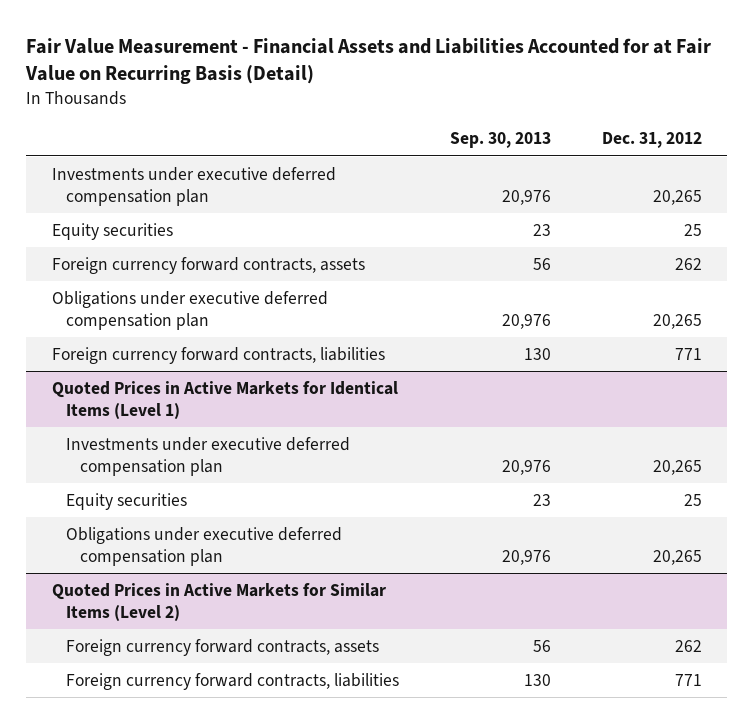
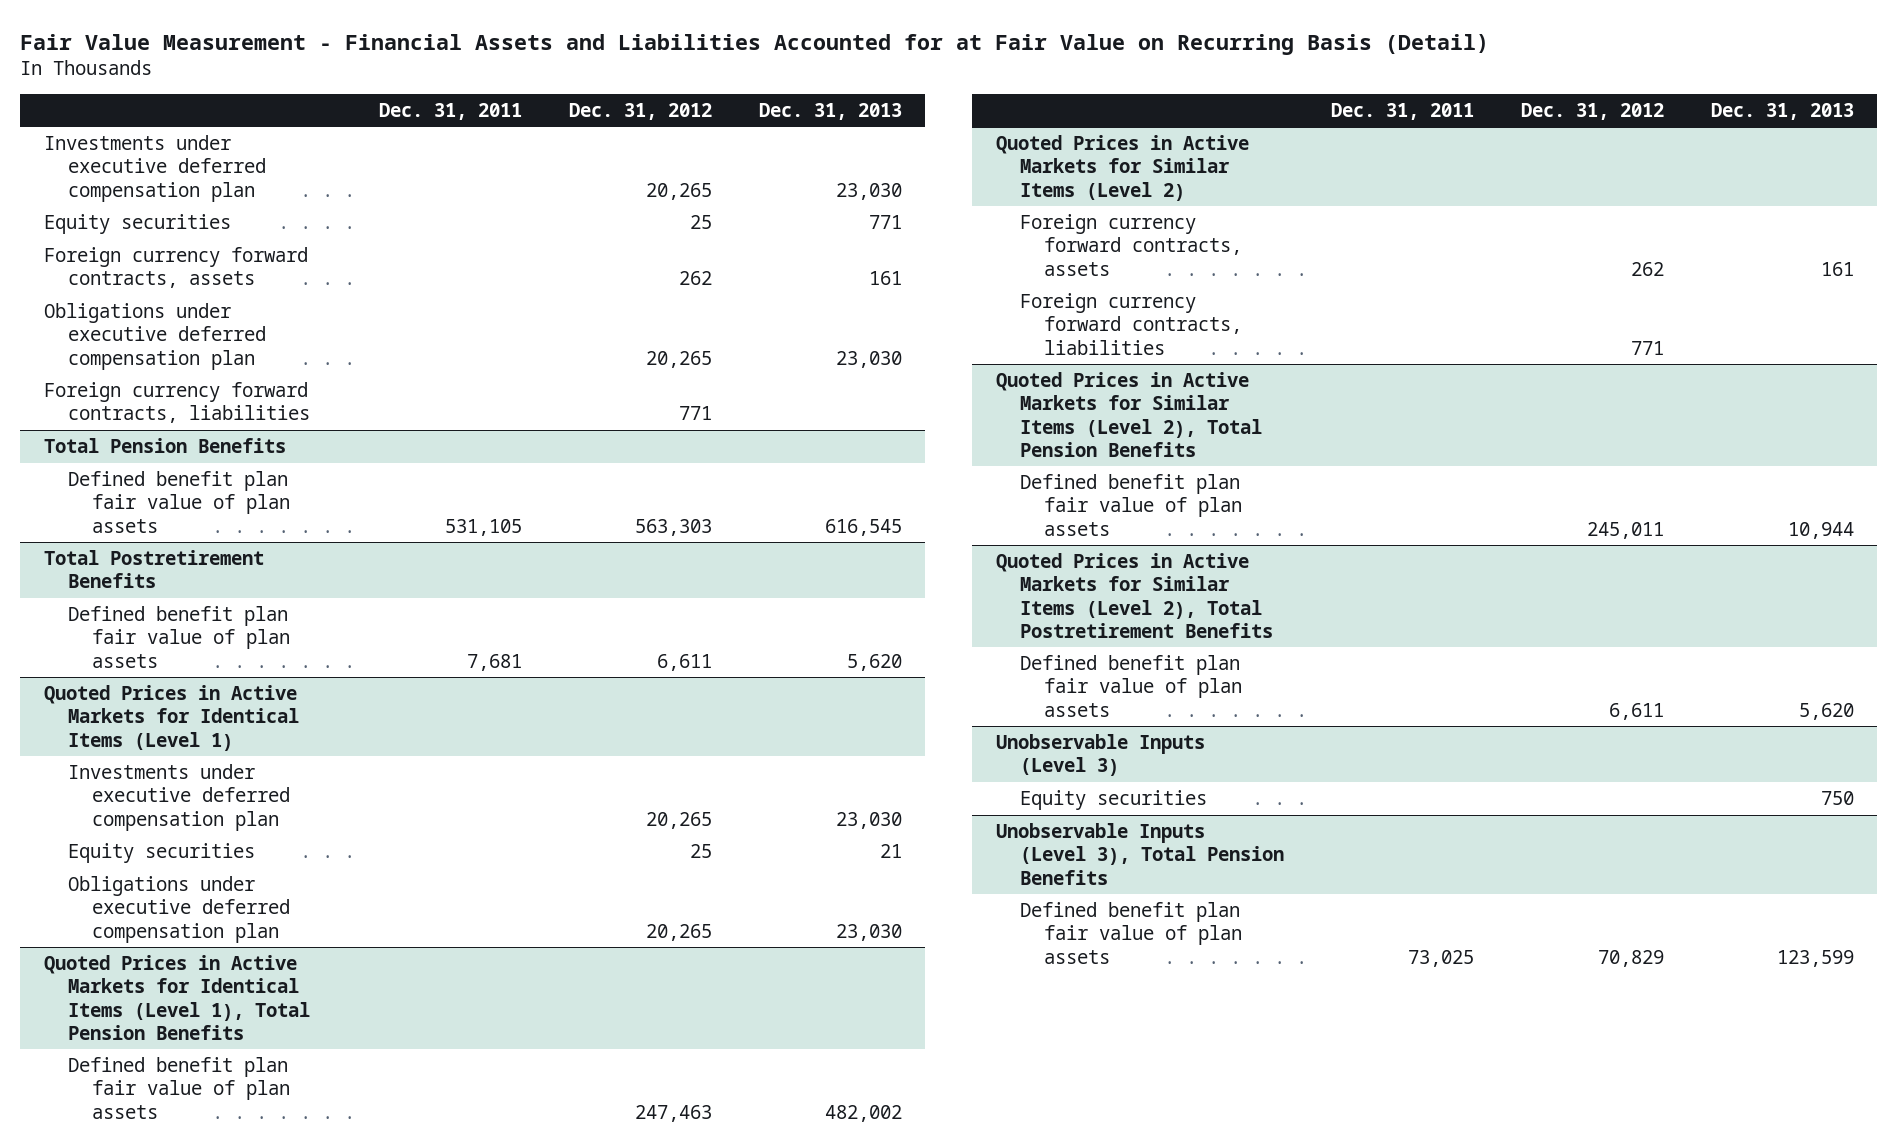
[449,132,551,149] Sep. 30, 2013 -> none
none -> [378,103,522,121] Dec. 31, 2011
none -> [758,103,902,121] Dec. 31, 2013
none -> [43,438,286,454] Total Pension Benefits
none -> [67,471,290,533] Defined benefit plan fair value of plan assets
none -> [43,550,264,589] Total Postretirement Benefits
none -> [67,606,290,668] Defined benefit plan fair value of plan assets
none -> [43,955,310,1040] Quoted Prices in Active Markets for Identical Items (Level 1), Total Pension Benefits
none -> [67,1057,290,1119] Defined benefit plan fair value of plan assets
none -> [995,372,1262,457] Quoted Prices in Active Markets for Similar Items (Level 2), Total Pension Benefits
none -> [1019,474,1242,536] Defined benefit plan fair value of plan assets
none -> [995,553,1273,638] Quoted Prices in Active Markets for Similar Items (Level 2), Total Postretirement Benefits
none -> [1019,655,1242,717] Defined benefit plan fair value of plan assets
none -> [995,734,1205,777] Unobservable Inputs (Level 3)
none -> [1019,790,1207,811] Equity securities
none -> [995,823,1284,885] Unobservable Inputs (Level 3), Total Pension Benefits
none -> [1019,902,1242,964] Defined benefit plan fair value of plan assets

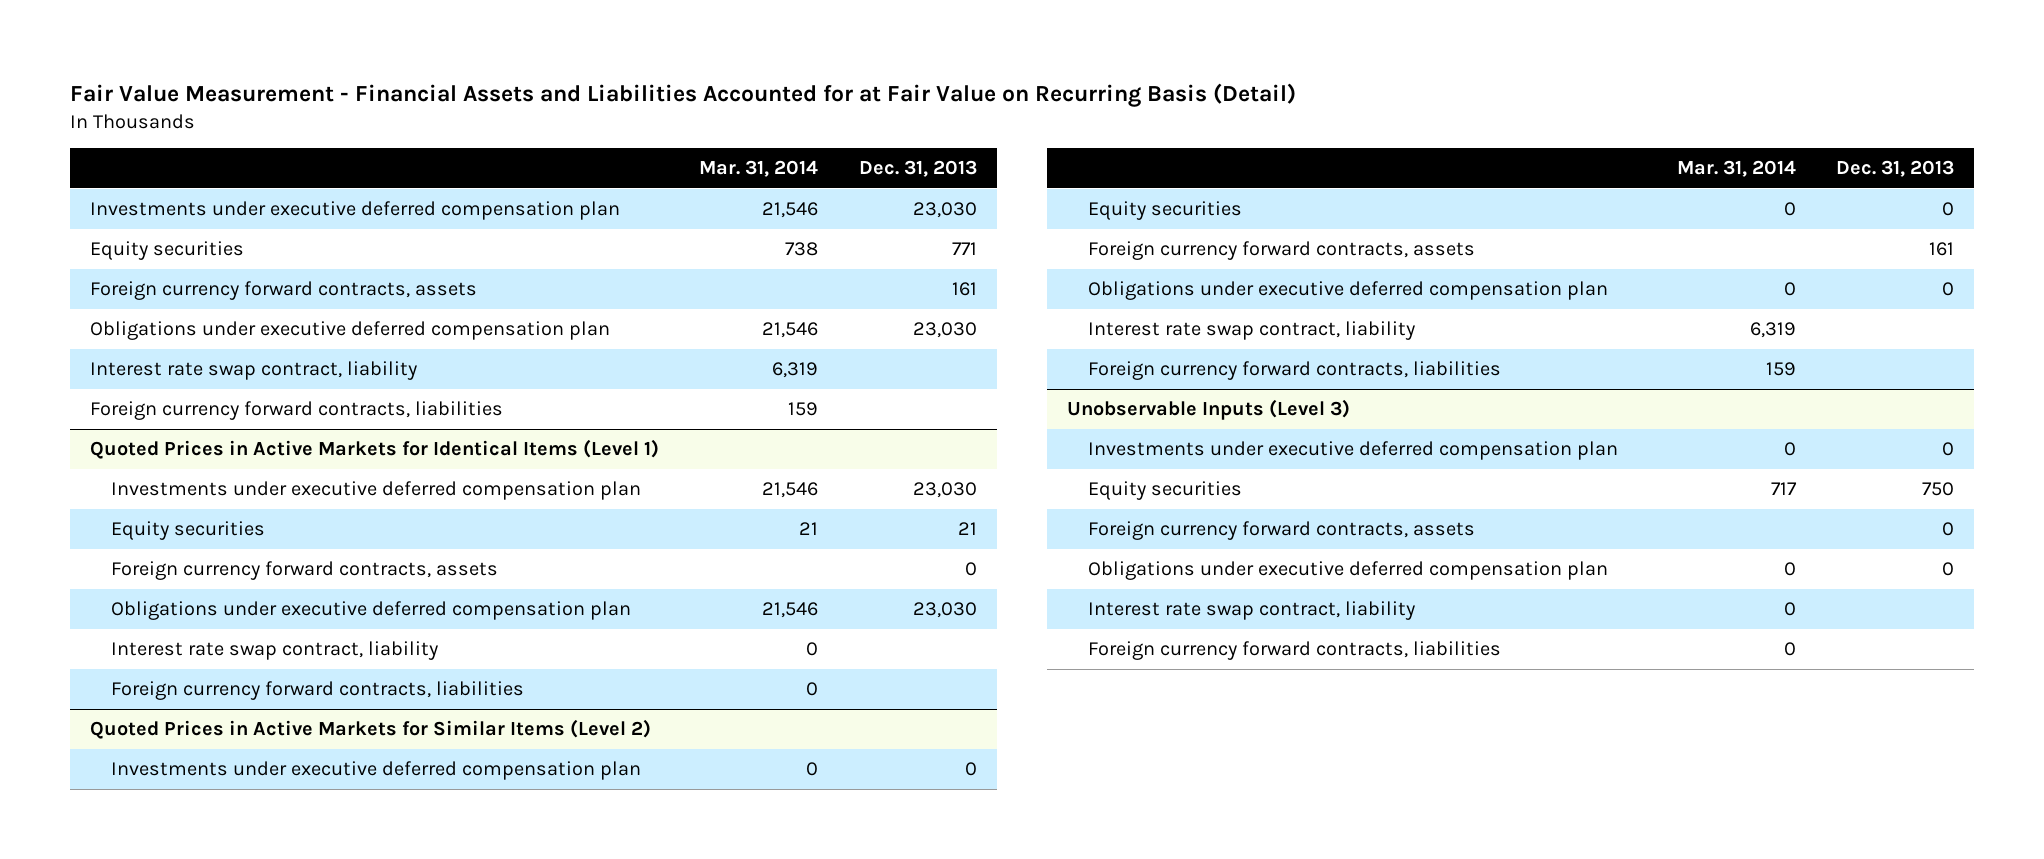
[378,103,522,121] Dec. 31, 2011 -> none
[568,103,712,121] Dec. 31, 2012 -> none
none -> [699,160,819,178] Mar. 31, 2014
none -> [89,361,417,381] Interest rate swap contract, liability
[43,438,286,454] Total Pension Benefits -> none
[67,471,290,533] Defined benefit plan fair value of plan assets -> none
[43,550,264,589] Total Postretirement Benefits -> none
[67,606,290,668] Defined benefit plan fair value of plan assets -> none
none -> [110,561,498,581] Foreign currency forward contracts, assets
[43,955,310,1040] Quoted Prices in Active Markets for Identical Items (Level 1), Total Pension Benefits -> none
[67,1057,290,1119] Defined benefit plan fair value of plan assets -> none
none -> [110,641,438,661] Interest rate swap contract, liability
none -> [110,681,524,701] Foreign currency forward contracts, liabilities
none -> [110,761,641,781] Investments under executive deferred compensation plan
none -> [1088,201,1243,221] Equity securities
none -> [1088,281,1609,301] Obligations under executive deferred compensation plan
none -> [1088,321,1416,341] Interest rate swap contract, liability
[995,372,1262,457] Quoted Prices in Active Markets for Similar Items (Level 2), Total Pension Benefits -> none
[1019,474,1242,536] Defined benefit plan fair value of plan assets -> none
[995,553,1273,638] Quoted Prices in Active Markets for Similar Items (Level 2), Total Postretirement Benefits -> none
[1019,655,1242,717] Defined benefit plan fair value of plan assets -> none
none -> [1088,441,1619,461] Investments under executive deferred compensation plan
[995,823,1284,885] Unobservable Inputs (Level 3), Total Pension Benefits -> none
[1019,902,1242,964] Defined benefit plan fair value of plan assets -> none
none -> [1088,521,1476,541] Foreign currency forward contracts, assets
none -> [1088,561,1609,581] Obligations under executive deferred compensation plan
none -> [1088,601,1416,621] Interest rate swap contract, liability
none -> [1088,641,1502,661] Foreign currency forward contracts, liabilities

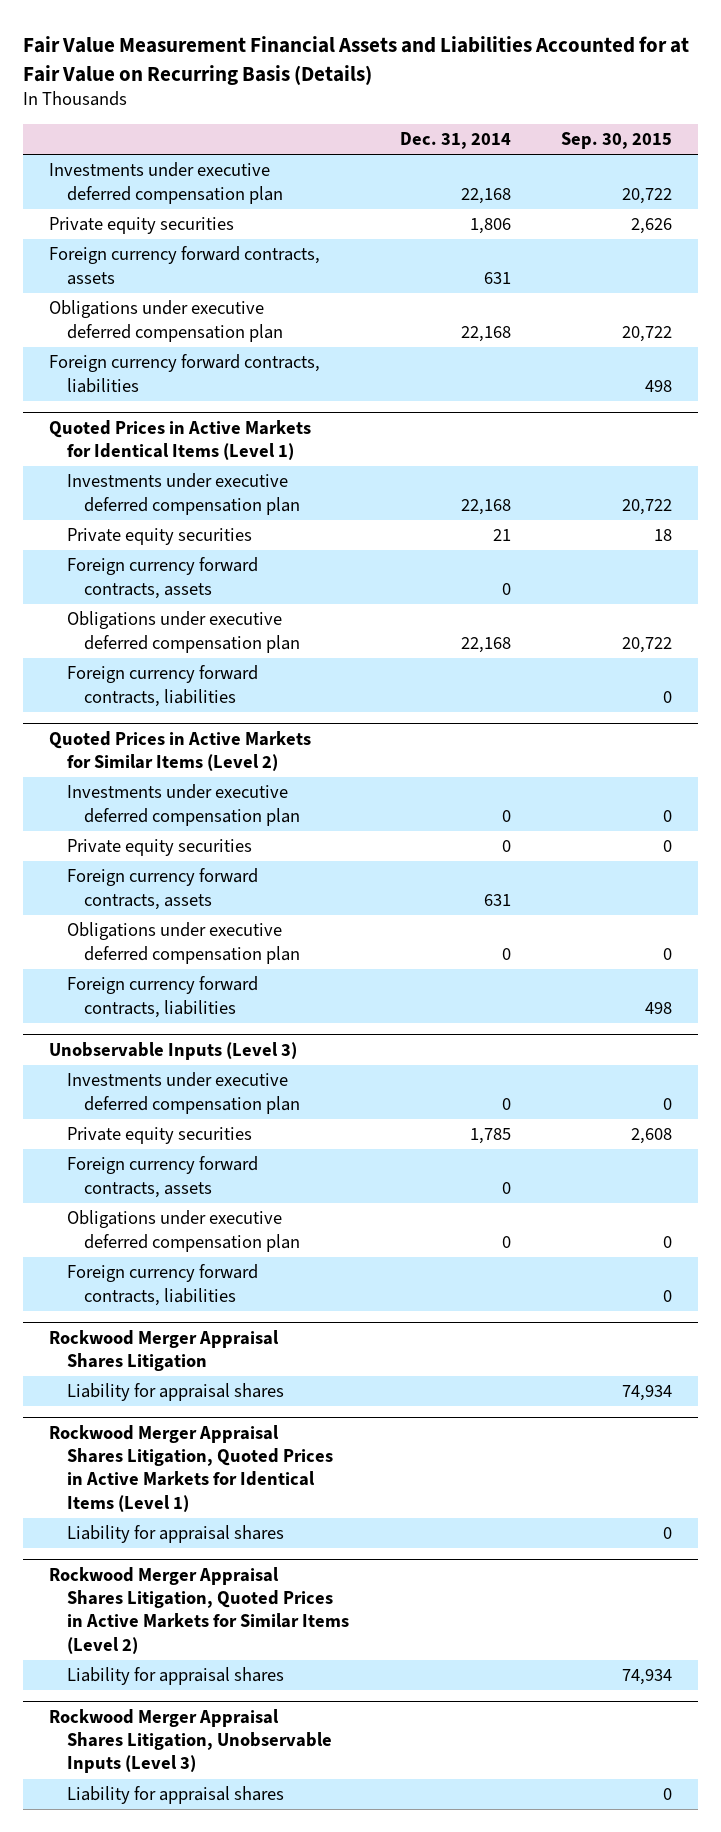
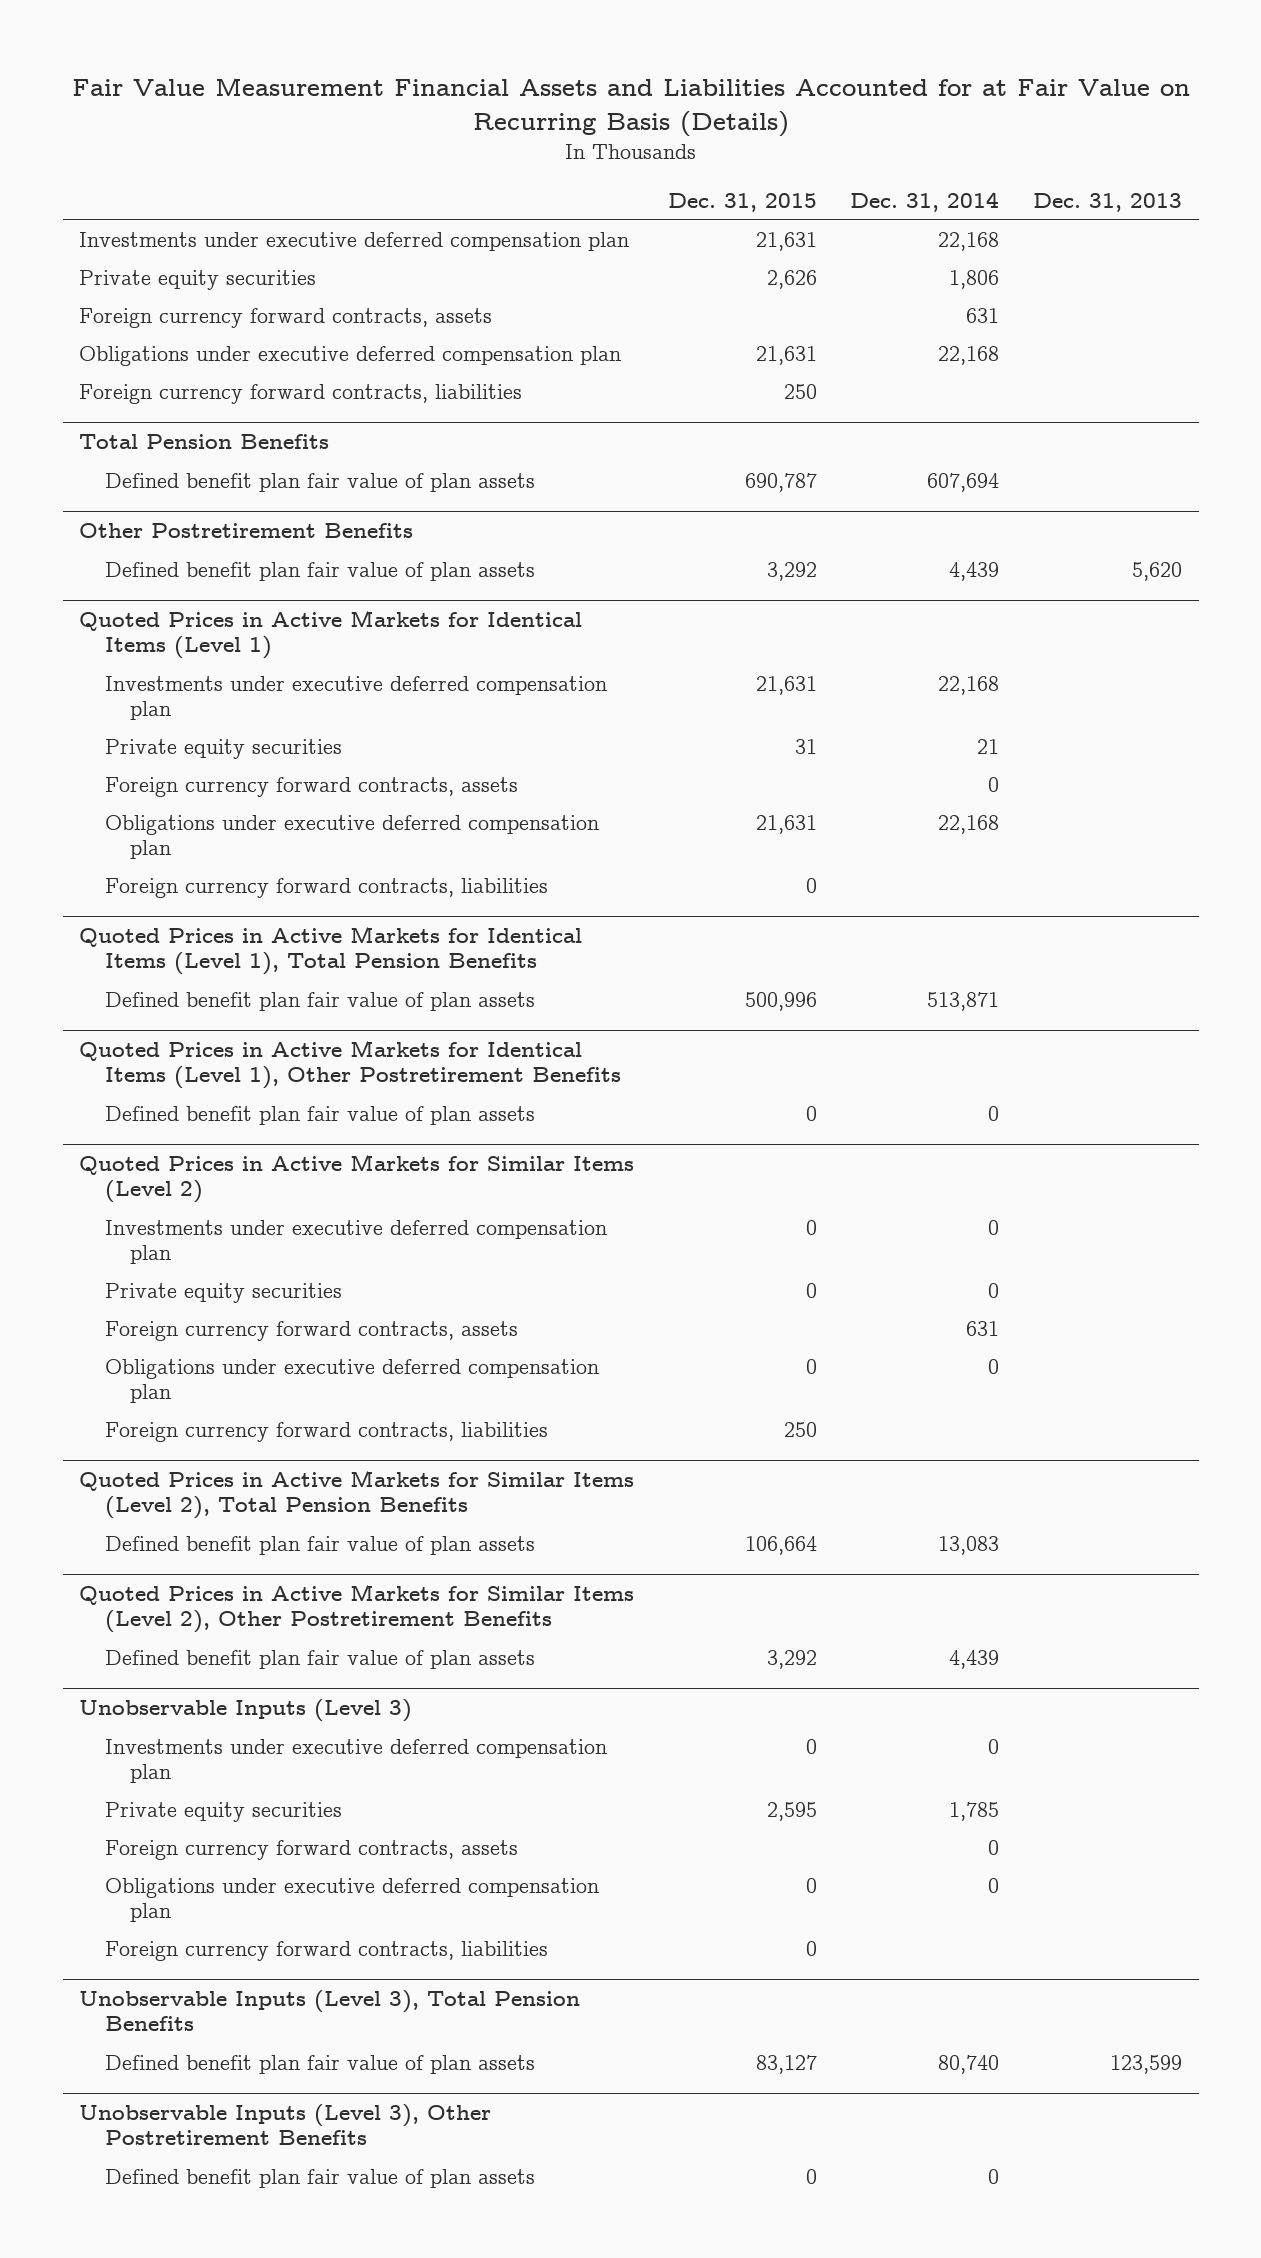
[561,132,673,150] Sep. 30, 2015 -> none
none -> [667,192,817,212] Dec. 31, 2015
none -> [1032,192,1182,212] Dec. 31, 2013
none -> [79,434,330,450] Total Pension Benefits
none -> [104,472,535,492] Defined benefit plan fair value of plan assets
none -> [79,523,414,539] Other Postretirement Benefits
none -> [104,561,535,581] Defined benefit plan fair value of plan assets
none -> [79,926,583,976] Quoted Prices in Active Markets for Identical Items (Level 1), Total Pension Benefits
none -> [104,991,535,1011] Defined benefit plan fair value of plan assets
none -> [79,1040,621,1090] Quoted Prices in Active Markets for Identical Items (Level 1), Other Postretirement Benefits
none -> [104,1105,535,1125] Defined benefit plan fair value of plan assets
none -> [79,1470,635,1520] Quoted Prices in Active Markets for Similar Items (Level 2), Total Pension Benefits
none -> [104,1535,535,1555] Defined benefit plan fair value of plan assets
none -> [79,1584,635,1634] Quoted Prices in Active Markets for Similar Items (Level 2), Other Postretirement Benefits
none -> [104,1649,535,1669] Defined benefit plan fair value of plan assets
[48,1329,279,1372] Rockwood Merger Appraisal Shares Litigation -> none
[66,1383,284,1402] Liability for appraisal shares -> none
[48,1424,333,1512] Rockwood Merger Appraisal Shares Litigation, Quoted Prices in Active Markets for Identical Items (Level 1) -> none
[66,1525,284,1544] Liability for appraisal shares -> none
[48,1566,349,1654] Rockwood Merger Appraisal Shares Litigation, Quoted Prices in Active Markets for Similar Items (Level 2) -> none
[66,1667,284,1686] Liability for appraisal shares -> none
[48,1708,332,1774] Rockwood Merger Appraisal Shares Litigation, Unobservable Inputs (Level 3) -> none
[66,1786,284,1805] Liability for appraisal shares -> none
none -> [79,1990,581,2032] Unobservable Inputs (Level 3), Total Pension Benefits
none -> [104,2054,535,2074] Defined benefit plan fair value of plan assets
none -> [79,2104,492,2146] Unobservable Inputs (Level 3), Other Postretirement Benefits
none -> [104,2168,535,2188] Defined benefit plan fair value of plan assets

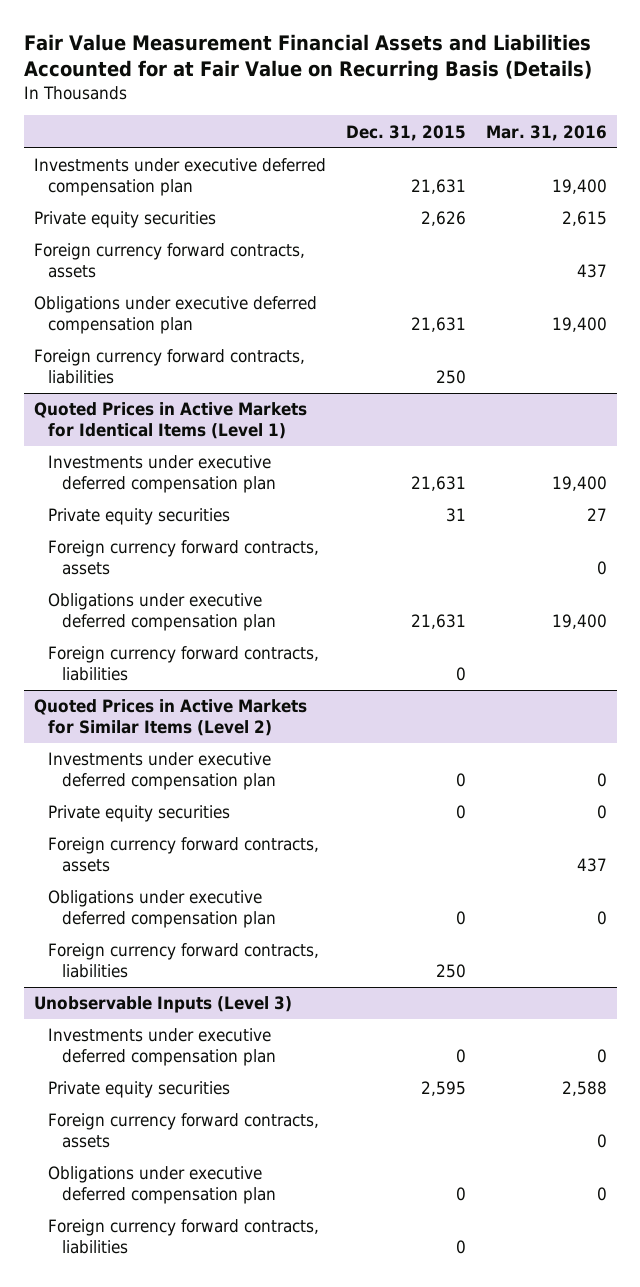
[850,191,1000,212] Dec. 31, 2014 -> none
[1032,192,1182,212] Dec. 31, 2013 -> none
none -> [485,124,607,141] Mar. 31, 2016
[79,434,330,450] Total Pension Benefits -> none
[104,472,535,492] Defined benefit plan fair value of plan assets -> none
[79,523,414,539] Other Postretirement Benefits -> none
[104,561,535,581] Defined benefit plan fair value of plan assets -> none
[79,926,583,976] Quoted Prices in Active Markets for Identical Items (Level 1), Total Pension Benefits -> none
[104,991,535,1011] Defined benefit plan fair value of plan assets -> none
[79,1040,621,1090] Quoted Prices in Active Markets for Identical Items (Level 1), Other Postretirement Benefits -> none
[104,1105,535,1125] Defined benefit plan fair value of plan assets -> none
[79,1470,635,1520] Quoted Prices in Active Markets for Similar Items (Level 2), Total Pension Benefits -> none
[104,1535,535,1555] Defined benefit plan fair value of plan assets -> none
[79,1584,635,1634] Quoted Prices in Active Markets for Similar Items (Level 2), Other Postretirement Benefits -> none
[104,1649,535,1669] Defined benefit plan fair value of plan assets -> none
[79,1990,581,2032] Unobservable Inputs (Level 3), Total Pension Benefits -> none
[104,2054,535,2074] Defined benefit plan fair value of plan assets -> none
[79,2104,492,2146] Unobservable Inputs (Level 3), Other Postretirement Benefits -> none
[104,2168,535,2188] Defined benefit plan fair value of plan assets -> none

